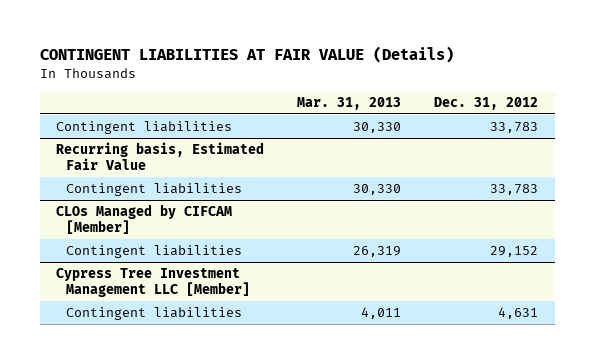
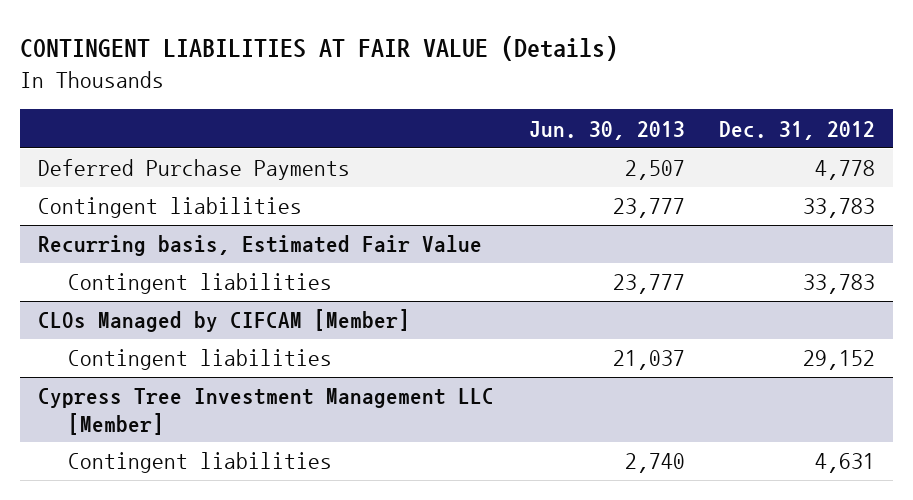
[297,96,402,110] Mar. 31, 2013 -> none
none -> [528,120,685,140] Jun. 30, 2013
none -> [37,159,350,181] Deferred Purchase Payments

